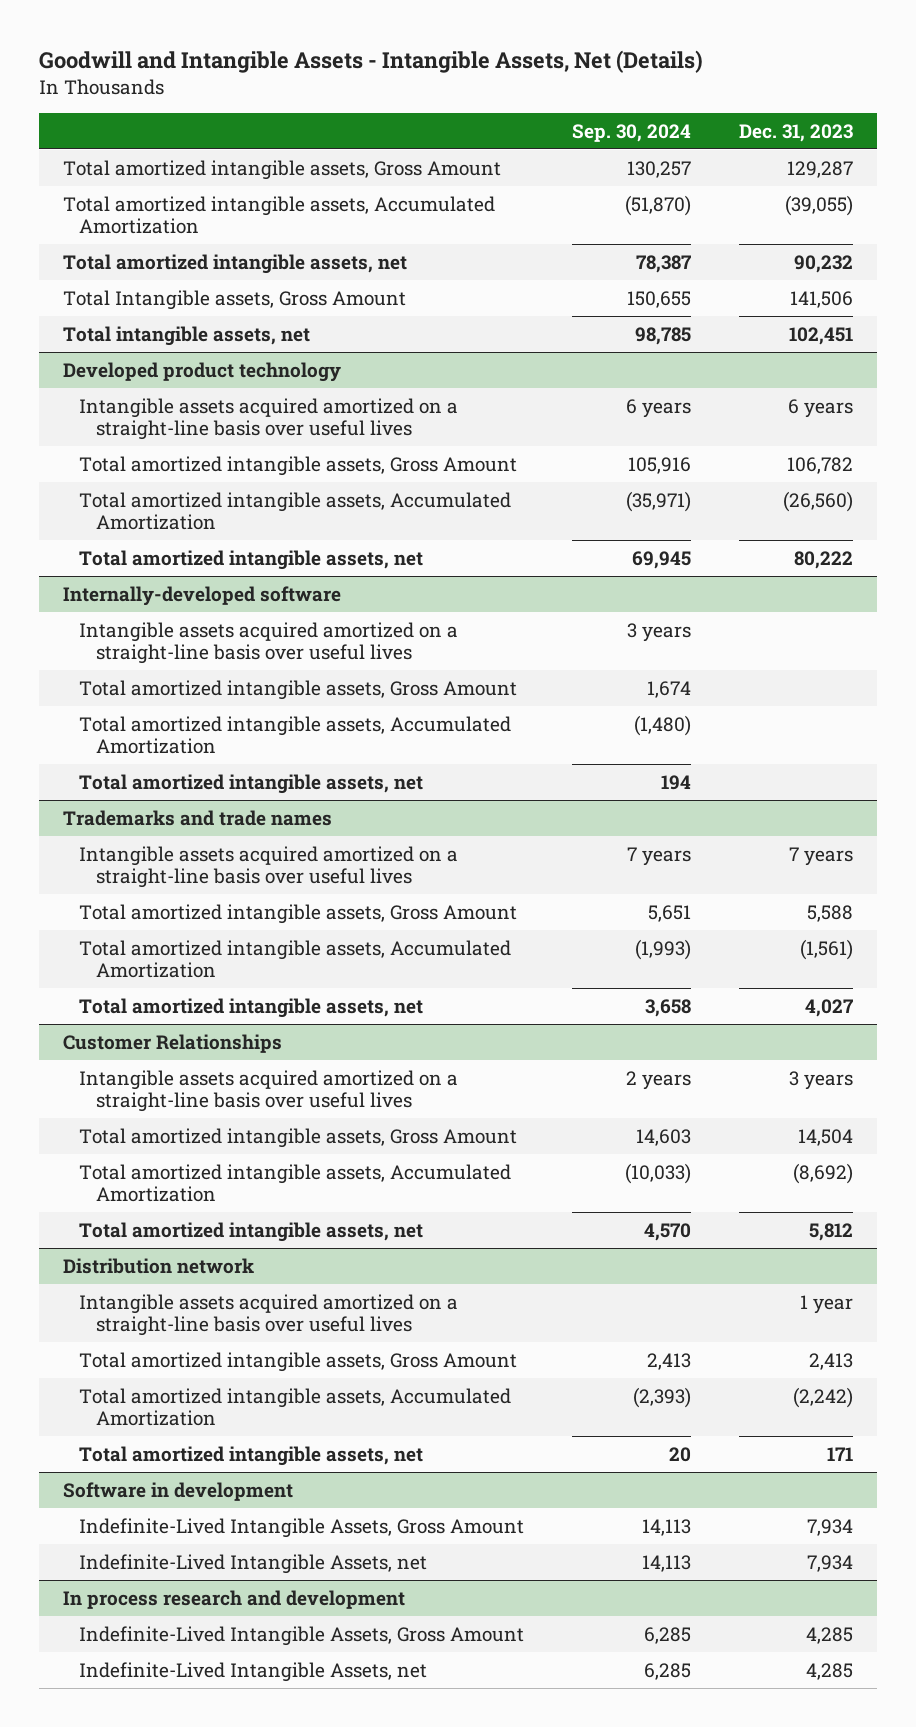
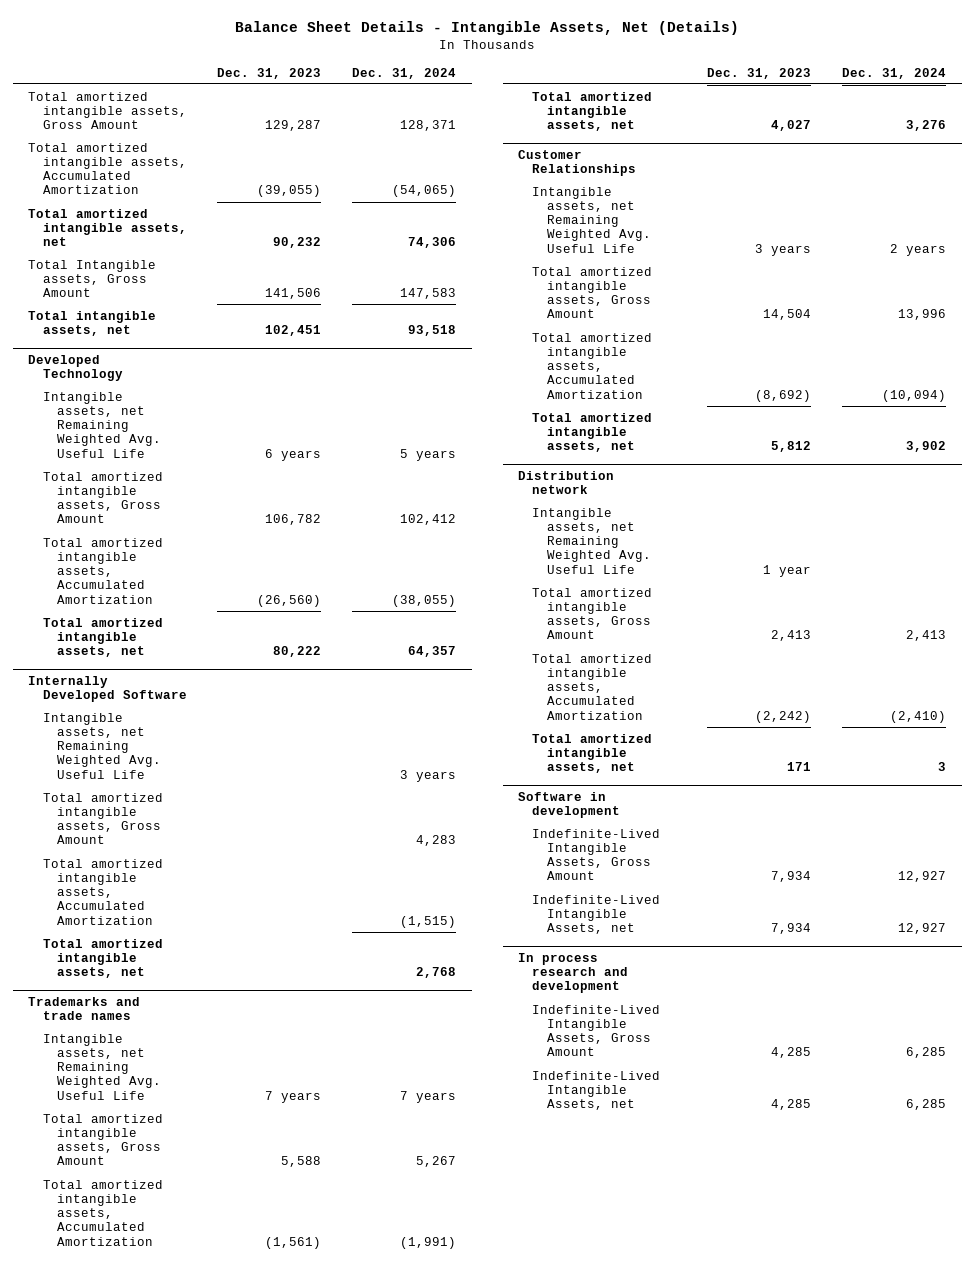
[38,50,703,74] Goodwill and Intangible Assets - Intangible Assets, Net (Details) -> [235,20,740,35] Balance Sheet Details - Intangible Assets, Net (Details)
[572,124,692,143] Sep. 30, 2024 -> none
none -> [352,67,457,79] Dec. 31, 2024
[62,361,341,382] Developed product technology -> [28,354,123,381] Developed Technology
[79,397,459,441] Intangible assets acquired amortized on a straight-line basis over useful lives -> [42,391,161,458] Intangible assets, net Remaining Weighted Avg. Useful Life
[62,585,341,606] Internally-developed software -> [28,675,187,702] Internally Developed Software
[79,621,459,665] Intangible assets acquired amortized on a straight-line basis over useful lives -> [42,712,161,779] Intangible assets, net Remaining Weighted Avg. Useful Life
[79,845,459,889] Intangible assets acquired amortized on a straight-line basis over useful lives -> [42,1033,161,1100] Intangible assets, net Remaining Weighted Avg. Useful Life
[79,1069,459,1113] Intangible assets acquired amortized on a straight-line basis over useful lives -> [532,186,651,253] Intangible assets, net Remaining Weighted Avg. Useful Life
[79,1293,459,1337] Intangible assets acquired amortized on a straight-line basis over useful lives -> [532,507,651,574] Intangible assets, net Remaining Weighted Avg. Useful Life

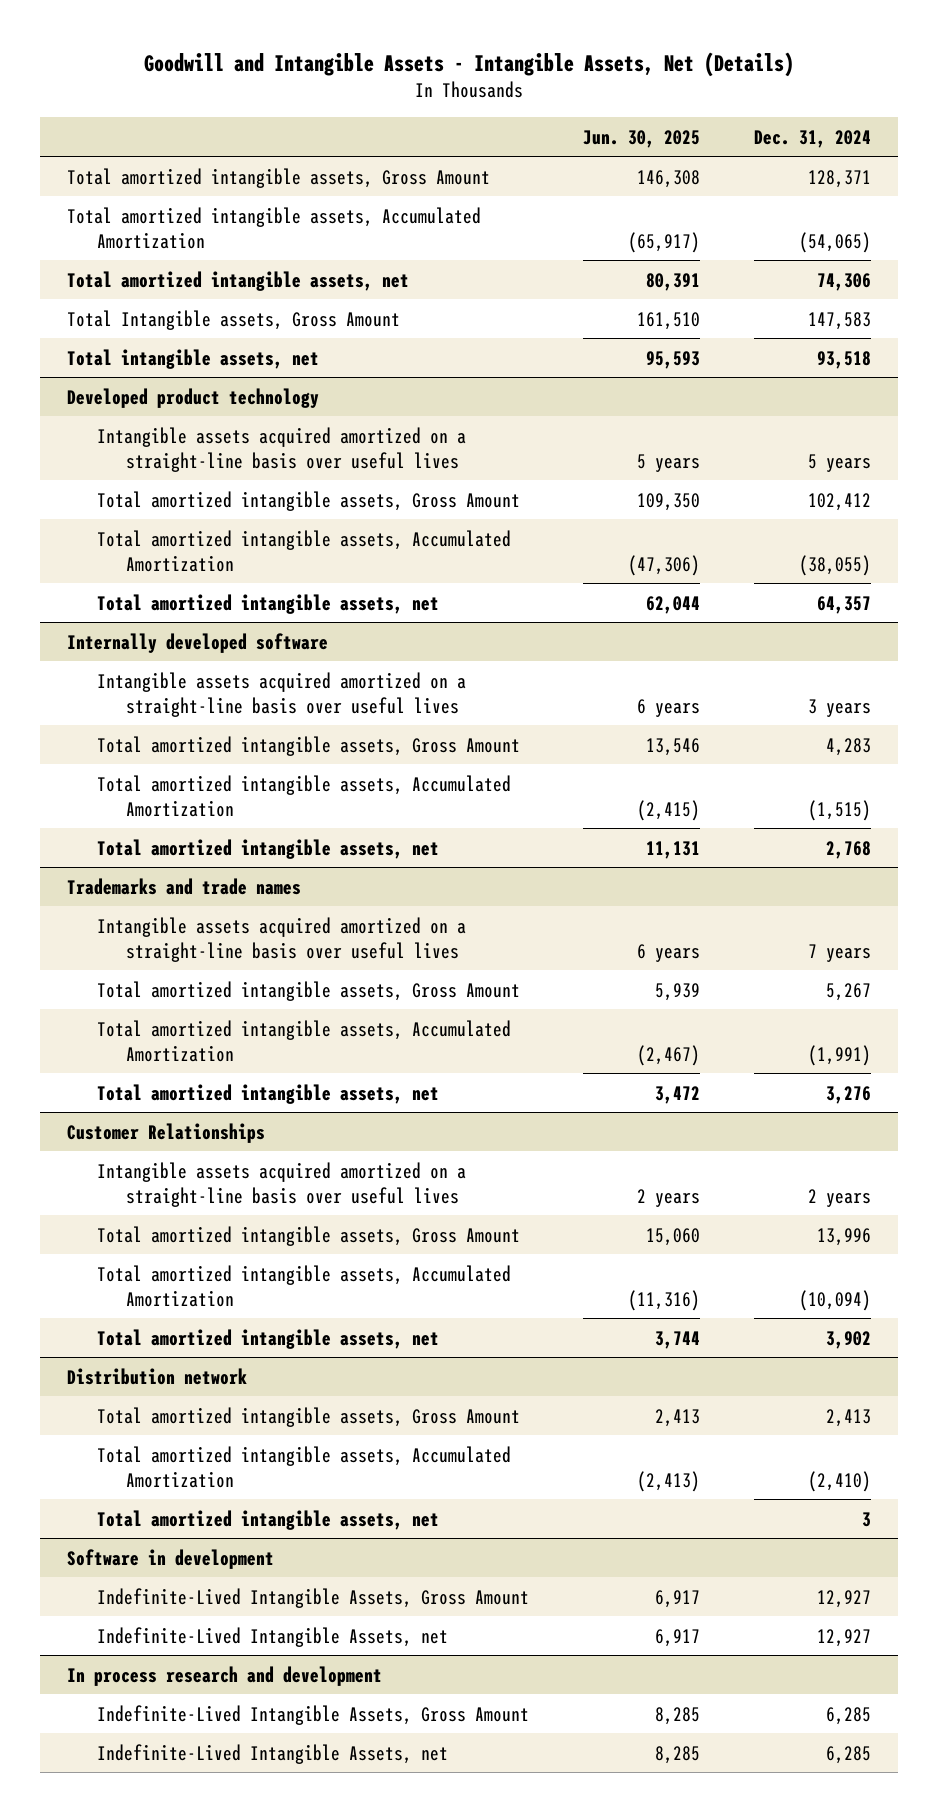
[235,20,740,35] Balance Sheet Details - Intangible Assets, Net (Details) -> [144,51,795,77] Goodwill and Intangible Assets - Intangible Assets, Net (Details)
[217,67,322,79] Dec. 31, 2023 -> none
none -> [582,129,700,148] Jun. 30, 2025
[28,354,123,381] Developed Technology -> [67,387,320,408] Developed product technology
[42,391,161,458] Intangible assets, net Remaining Weighted Avg. Useful Life -> [96,426,466,472] Intangible assets acquired amortized on a straight-line basis over useful lives
[28,675,187,702] Internally Developed Software -> [67,632,329,653] Internally developed software
[42,712,161,779] Intangible assets, net Remaining Weighted Avg. Useful Life -> [96,671,466,717] Intangible assets acquired amortized on a straight-line basis over useful lives
[42,1033,161,1100] Intangible assets, net Remaining Weighted Avg. Useful Life -> [96,916,466,962] Intangible assets acquired amortized on a straight-line basis over useful lives
[532,186,651,253] Intangible assets, net Remaining Weighted Avg. Useful Life -> [96,1161,466,1207] Intangible assets acquired amortized on a straight-line basis over useful lives
[532,507,651,574] Intangible assets, net Remaining Weighted Avg. Useful Life -> none

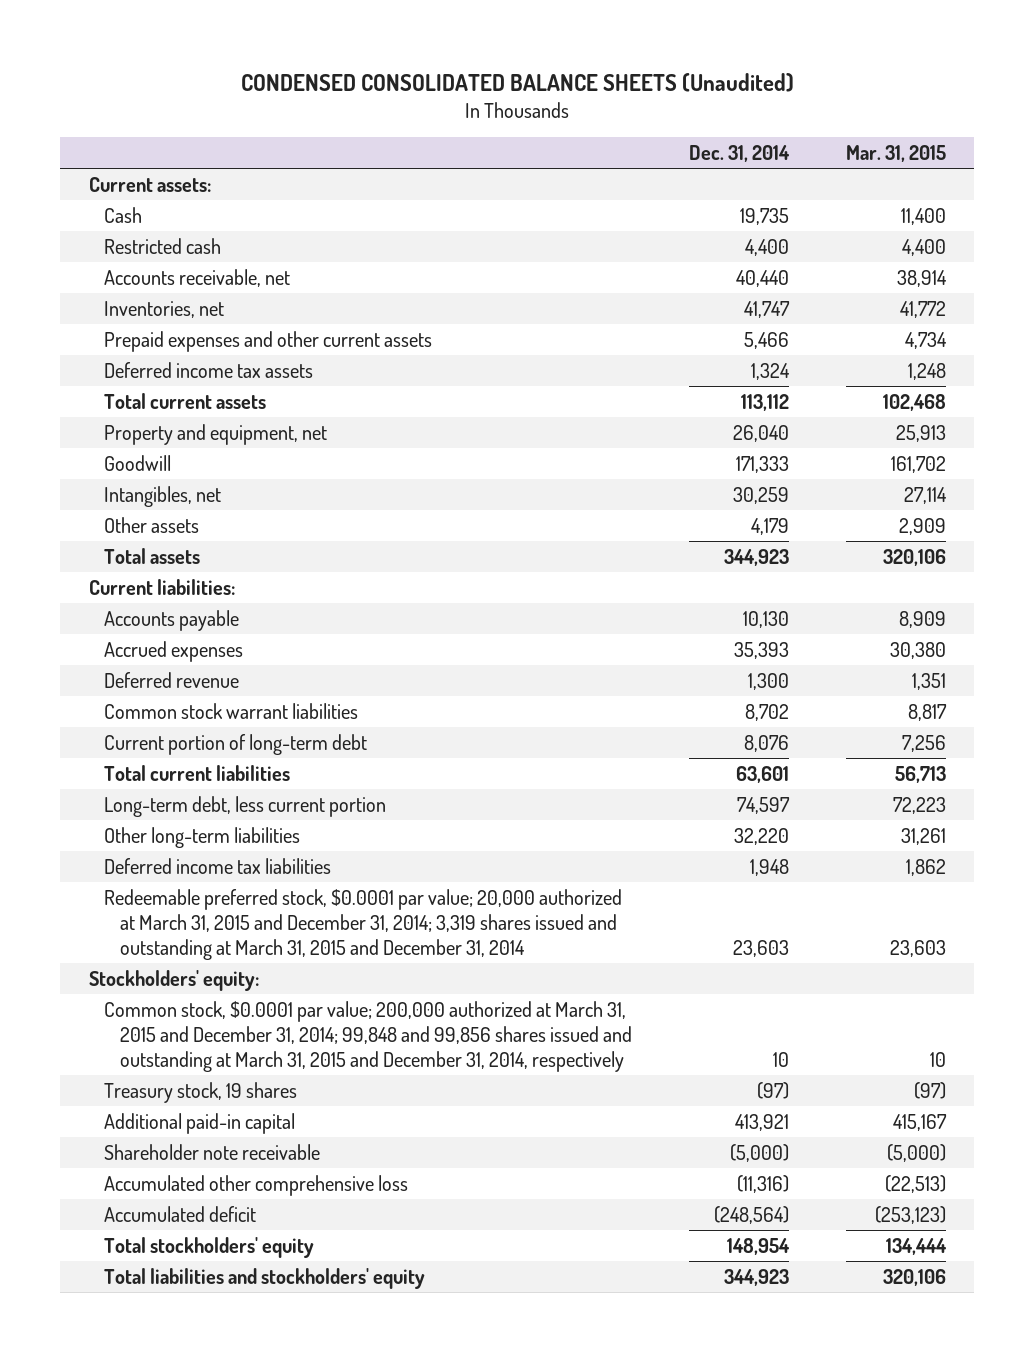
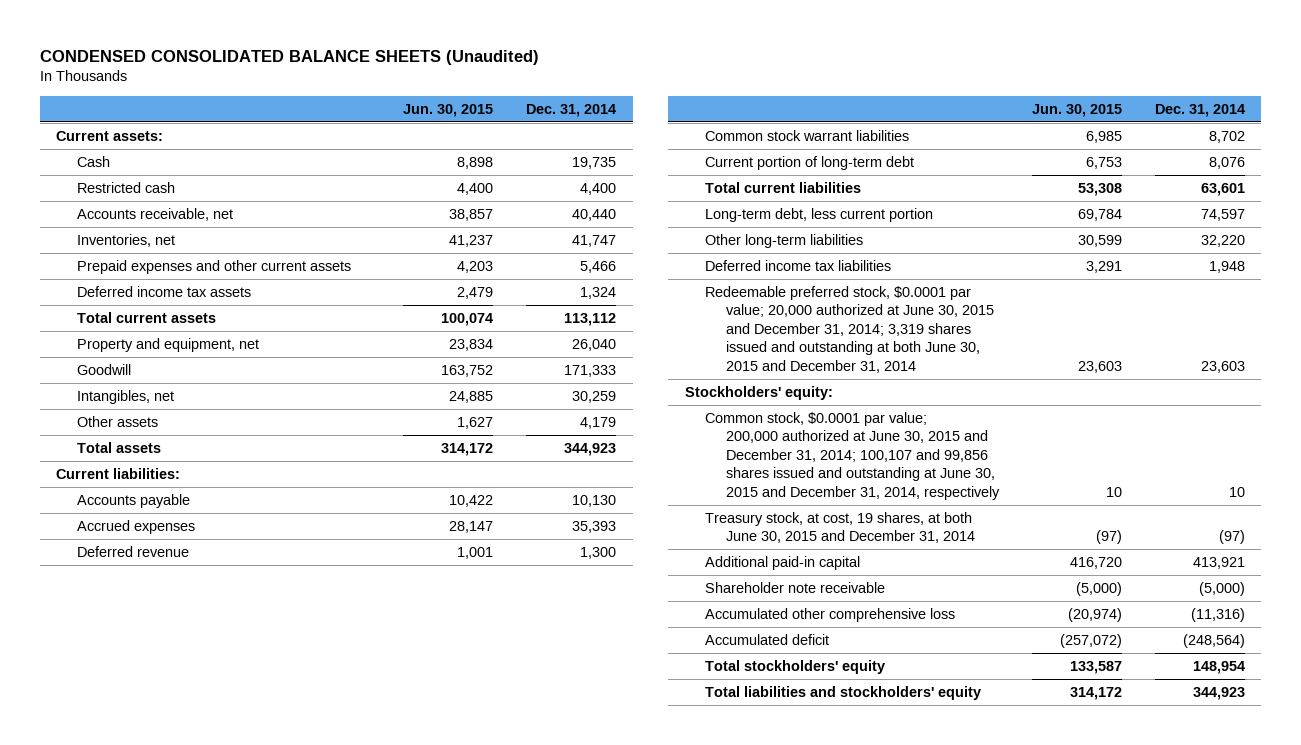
[845,144,946,162] Mar. 31, 2015 -> none
none -> [403,103,494,117] Jun. 30, 2015
[104,888,623,960] Redeemable preferred stock, $0.0001 par value; 20,000 authorized at March 31, 2015 and December 31, 2014; 3,319 shares issued and outstanding at March 31, 2015 and December 31, 2014 -> [705,285,994,374] Redeemable preferred stock, $0.0001 par value; 20,000 authorized at June 30, 2015 and December 31, 2014; 3,319 shares issued and outstanding at both June 30, 2015 and December 31, 2014
[104,1000,632,1072] Common stock, $0.0001 par value; 200,000 authorized at March 31, 2015 and December 31, 2014; 99,848 and 99,856 shares issued and outstanding at March 31, 2015 and December 31, 2014, respectively -> [705,411,1000,501] Common stock, $0.0001 par value; 200,000 authorized at June 30, 2015 and December 31, 2014; 100,107 and 99,856 shares issued and outstanding at June 30, 2015 and December 31, 2014, respectively
[104,1081,298,1103] Treasury stock, 19 shares -> [705,511,975,544] Treasury stock, at cost, 19 shares, at both June 30, 2015 and December 31, 2014

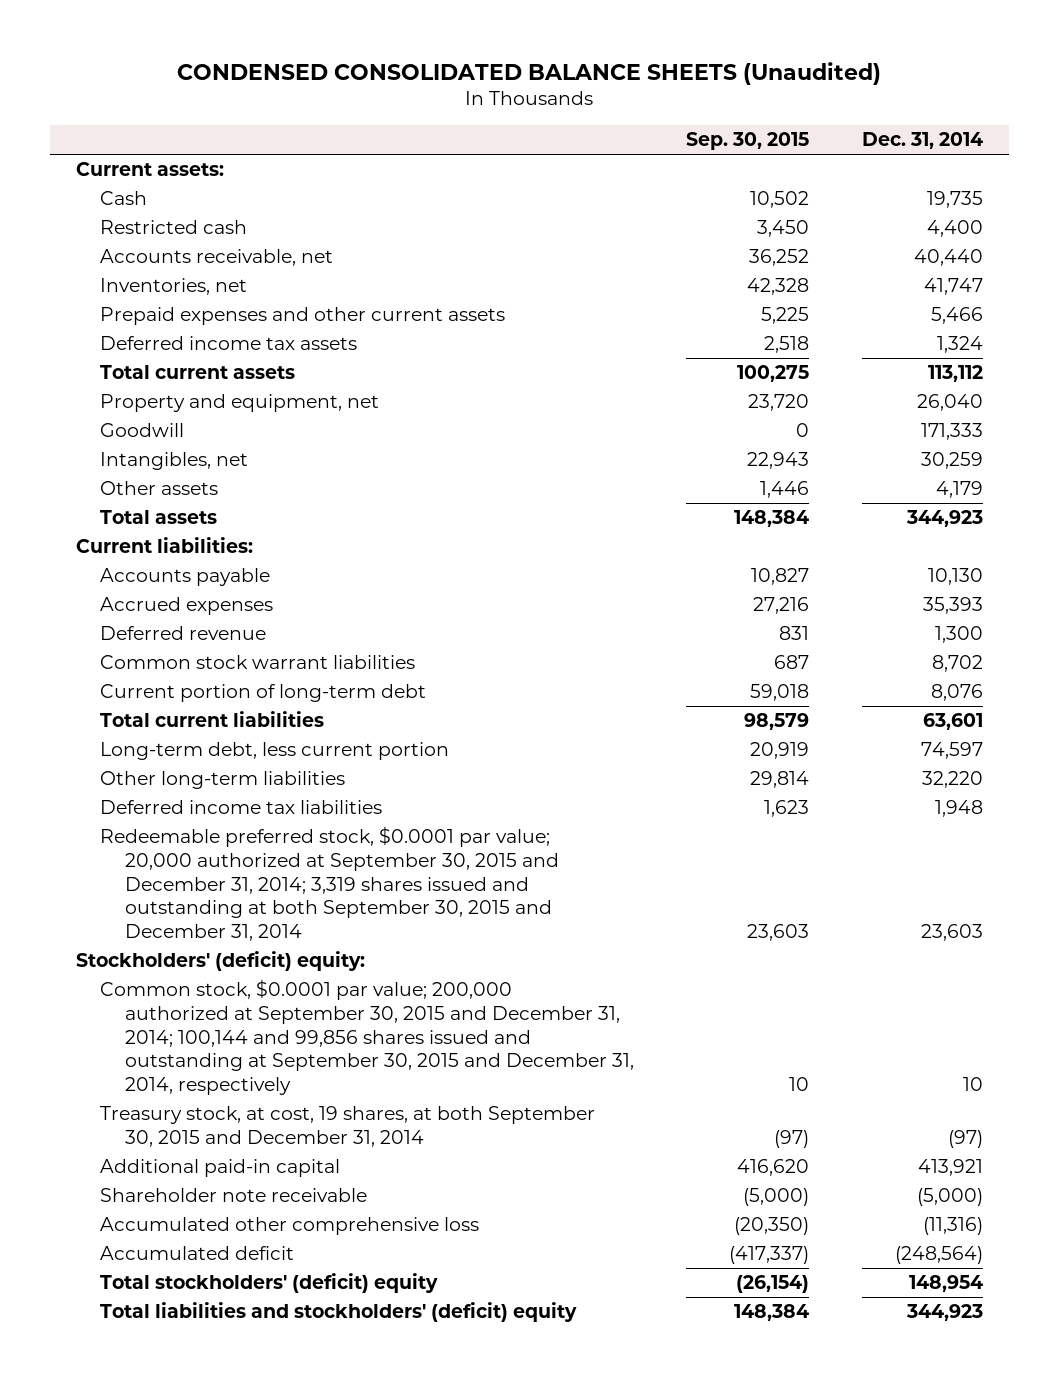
[403,103,494,117] Jun. 30, 2015 -> none
none -> [686,132,810,151] Sep. 30, 2015
[705,285,994,374] Redeemable preferred stock, $0.0001 par value; 20,000 authorized at June 30, 2015 and December 31, 2014; 3,319 shares issued and outstanding at both June 30, 2015 and December 31, 2014 -> [100,826,559,942] Redeemable preferred stock, $0.0001 par value; 20,000 authorized at September 30, 2015 and December 31, 2014; 3,319 shares issued and outstanding at both September 30, 2015 and December 31, 2014
[684,385,833,400] Stockholders' equity: -> [75,951,365,972] Stockholders' (deficit) equity:
[705,411,1000,501] Common stock, $0.0001 par value; 200,000 authorized at June 30, 2015 and December 31, 2014; 100,107 and 99,856 shares issued and outstanding at June 30, 2015 and December 31, 2014, respectively -> [100,979,634,1096] Common stock, $0.0001 par value; 200,000 authorized at September 30, 2015 and December 31, 2014; 100,144 and 99,856 shares issued and outstanding at September 30, 2015 and December 31, 2014, respectively
[705,511,975,544] Treasury stock, at cost, 19 shares, at both June 30, 2015 and December 31, 2014 -> [100,1106,596,1148] Treasury stock, at cost, 19 shares, at both September 30, 2015 and December 31, 2014
[705,659,886,674] Total stockholders' equity -> [100,1273,439,1294] Total stockholders' (deficit) equity
[705,685,982,700] Total liabilities and stockholders' equity -> [100,1302,578,1323] Total liabilities and stockholders' (deficit) equity

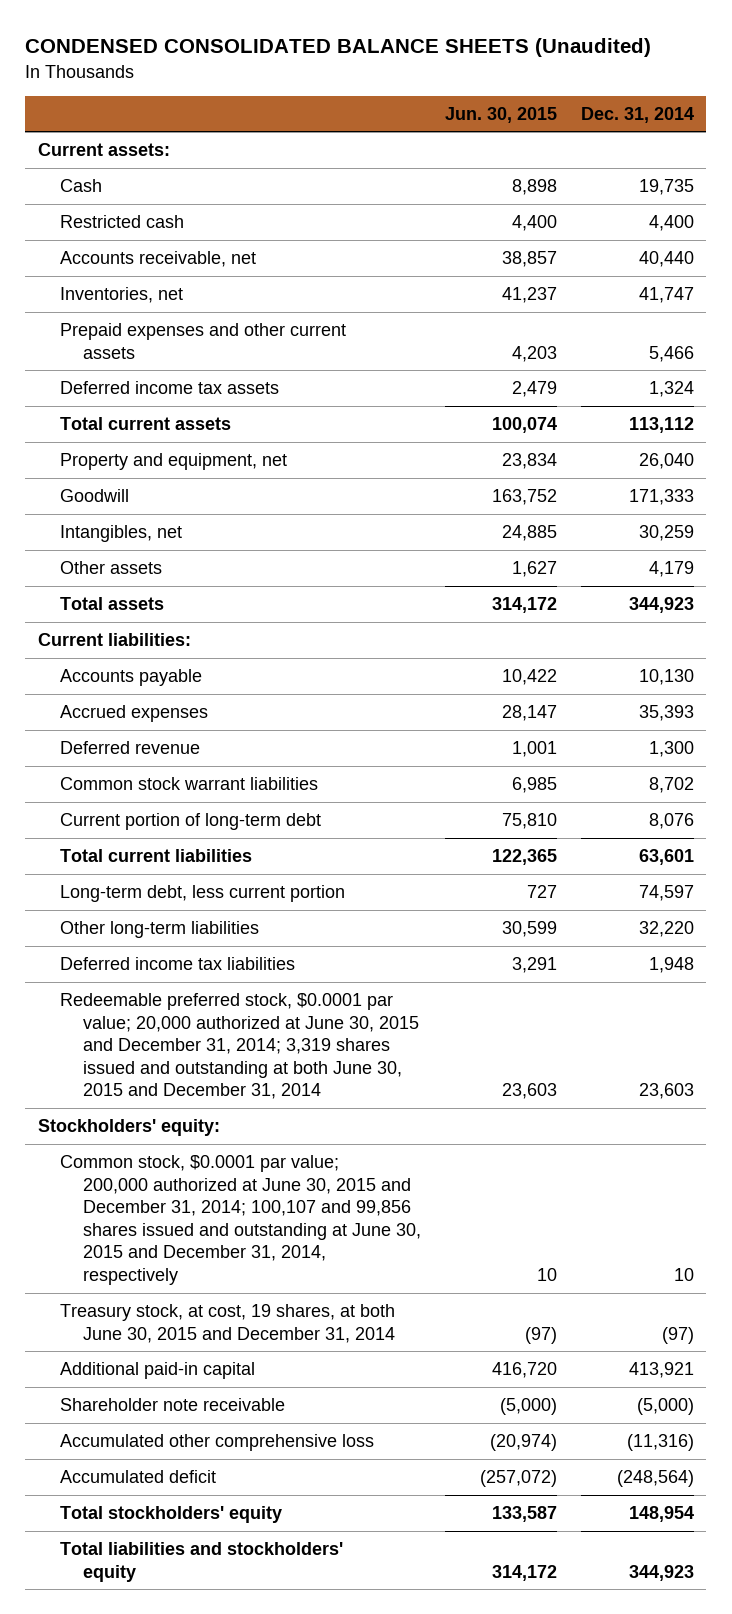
[686,132,810,151] Sep. 30, 2015 -> none
none -> [444,106,557,123] Jun. 30, 2015
[100,826,559,942] Redeemable preferred stock, $0.0001 par value; 20,000 authorized at September 30, 2015 and December 31, 2014; 3,319 shares issued and outstanding at both September 30, 2015 and December 31, 2014 -> [60,993,419,1100] Redeemable preferred stock, $0.0001 par value; 20,000 authorized at June 30, 2015 and December 31, 2014; 3,319 shares issued and outstanding at both June 30, 2015 and December 31, 2014
[75,951,365,972] Stockholders' (deficit) equity: -> [37,1119,220,1137] Stockholders' equity:
[100,979,634,1096] Common stock, $0.0001 par value; 200,000 authorized at September 30, 2015 and December 31, 2014; 100,144 and 99,856 shares issued and outstanding at September 30, 2015 and December 31, 2014, respectively -> [60,1155,421,1286] Common stock, $0.0001 par value; 200,000 authorized at June 30, 2015 and December 31, 2014; 100,107 and 99,856 shares issued and outstanding at June 30, 2015 and December 31, 2014, respectively
[100,1106,596,1148] Treasury stock, at cost, 19 shares, at both September 30, 2015 and December 31, 2014 -> [60,1304,396,1343] Treasury stock, at cost, 19 shares, at both June 30, 2015 and December 31, 2014
[100,1273,439,1294] Total stockholders' (deficit) equity -> [60,1506,283,1524] Total stockholders' equity
[100,1302,578,1323] Total liabilities and stockholders' (deficit) equity -> [60,1542,344,1582] Total liabilities and stockholders' equity

